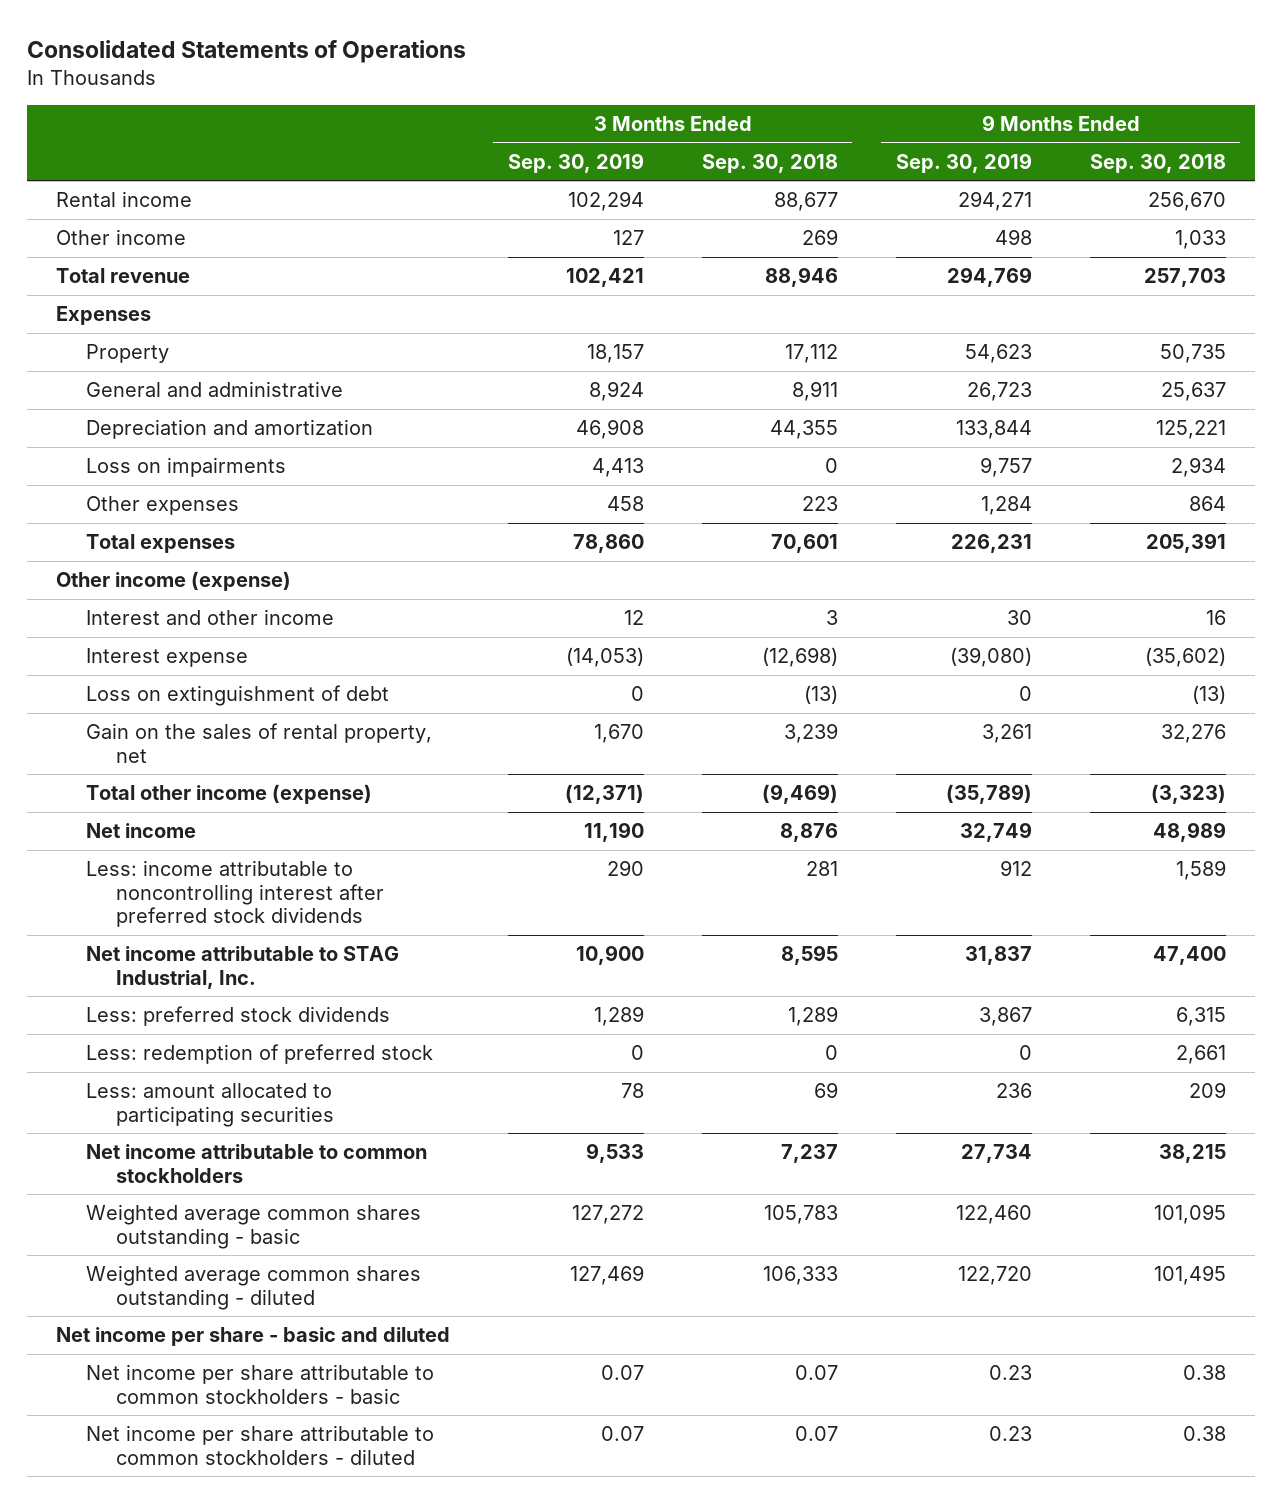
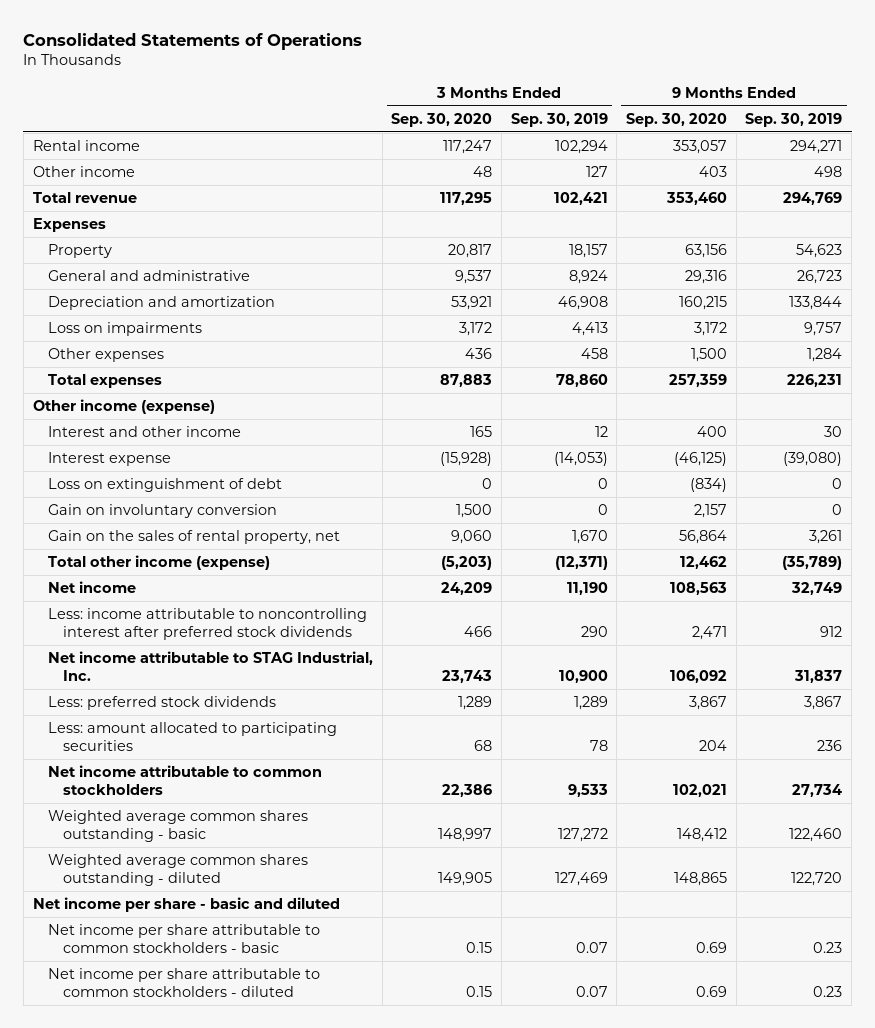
[701,153,838,173] Sep. 30, 2018 -> none
[1089,153,1226,173] Sep. 30, 2018 -> none
none -> [391,112,493,127] Sep. 30, 2020
none -> [626,112,728,127] Sep. 30, 2020
none -> [47,504,277,519] Gain on involuntary conversion
[85,1044,433,1065] Less: redemption of preferred stock -> none

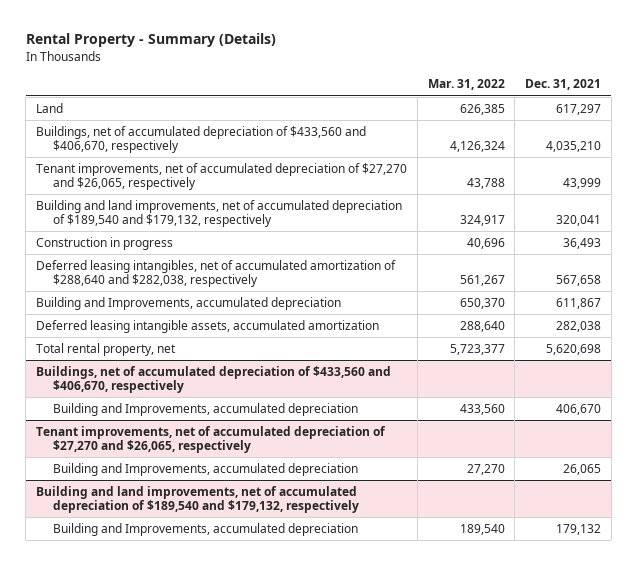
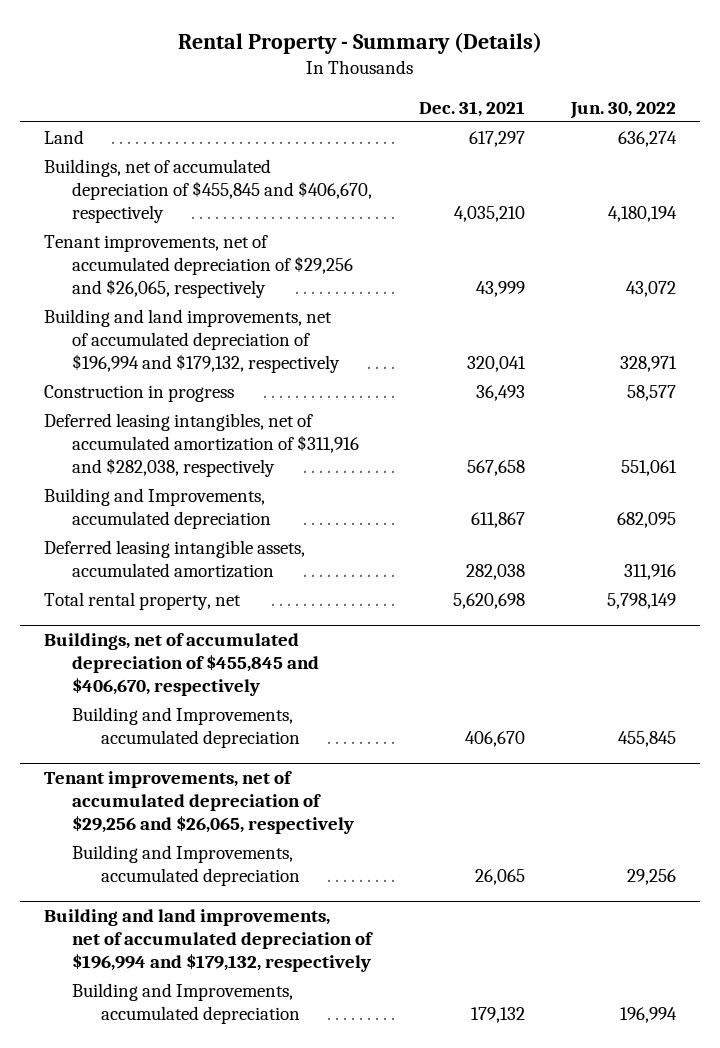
[427,79,505,91] Mar. 31, 2022 -> none
none -> [570,101,677,119] Jun. 30, 2022
[36,125,367,154] Buildings, net of accumulated depreciation of $433,560 and $406,670, respectively -> [43,158,373,223] Buildings, net of accumulated depreciation of $455,845 and $406,670, respectively
[36,162,408,191] Tenant improvements, net of accumulated depreciation of $27,270 and $26,065, respectively -> [43,234,354,298] Tenant improvements, net of accumulated depreciation of $29,256 and $26,065, respectively
[36,199,403,228] Building and land improvements, net of accumulated depreciation of $189,540 and $179,132, respectively -> [43,308,341,373] Building and land improvements, net of accumulated depreciation of $196,994 and $179,132, respectively
[36,259,397,288] Deferred leasing intangibles, net of accumulated amortization of $288,640 and $282,038, respectively -> [43,412,360,477] Deferred leasing intangibles, net of accumulated amortization of $311,916 and $282,038, respectively
[36,365,392,394] Buildings, net of accumulated depreciation of $433,560 and $406,670, respectively -> [43,633,320,697] Buildings, net of accumulated depreciation of $455,845 and $406,670, respectively
[36,425,387,454] Tenant improvements, net of accumulated depreciation of $27,270 and $26,065, respectively -> [43,771,355,835] Tenant improvements, net of accumulated depreciation of $29,256 and $26,065, respectively
[36,485,360,514] Building and land improvements, net of accumulated depreciation of $189,540 and $179,132, respectively -> [43,909,374,973] Building and land improvements, net of accumulated depreciation of $196,994 and $179,132, respectively

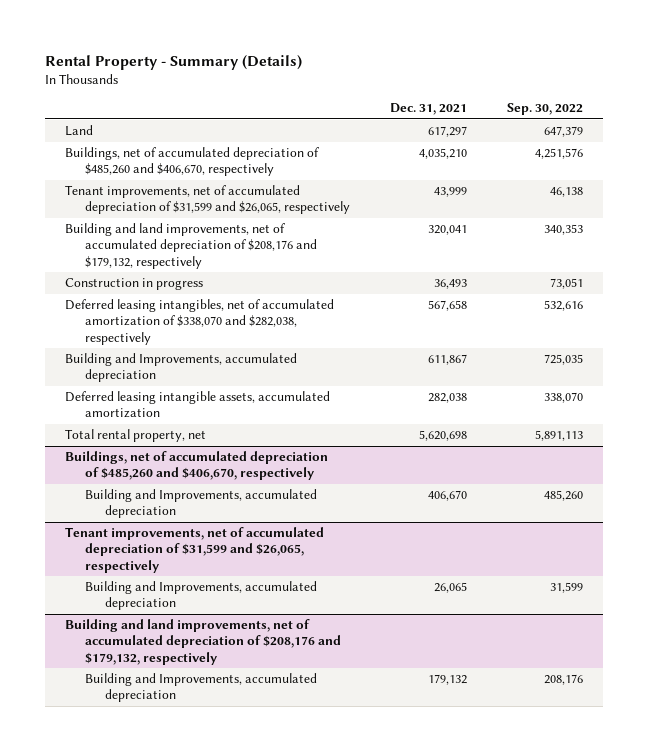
[570,101,677,119] Jun. 30, 2022 -> none
none -> [507,103,584,116] Sep. 30, 2022
[43,158,373,223] Buildings, net of accumulated depreciation of $455,845 and $406,670, respectively -> [64,147,319,177] Buildings, net of accumulated depreciation of $485,260 and $406,670, respectively
[43,234,354,298] Tenant improvements, net of accumulated depreciation of $29,256 and $26,065, respectively -> [64,185,350,215] Tenant improvements, net of accumulated depreciation of $31,599 and $26,065, respectively
[43,308,341,373] Building and land improvements, net of accumulated depreciation of $196,994 and $179,132, respectively -> [64,223,317,269] Building and land improvements, net of accumulated depreciation of $208,176 and $179,132, respectively
[43,412,360,477] Deferred leasing intangibles, net of accumulated amortization of $311,916 and $282,038, respectively -> [64,299,334,345] Deferred leasing intangibles, net of accumulated amortization of $338,070 and $282,038, respectively
[43,633,320,697] Buildings, net of accumulated depreciation of $455,845 and $406,670, respectively -> [64,451,328,481] Buildings, net of accumulated depreciation of $485,260 and $406,670, respectively
[43,771,355,835] Tenant improvements, net of accumulated depreciation of $29,256 and $26,065, respectively -> [64,527,324,573] Tenant improvements, net of accumulated depreciation of $31,599 and $26,065, respectively
[43,909,374,973] Building and land improvements, net of accumulated depreciation of $196,994 and $179,132, respectively -> [64,619,341,665] Building and land improvements, net of accumulated depreciation of $208,176 and $179,132, respectively

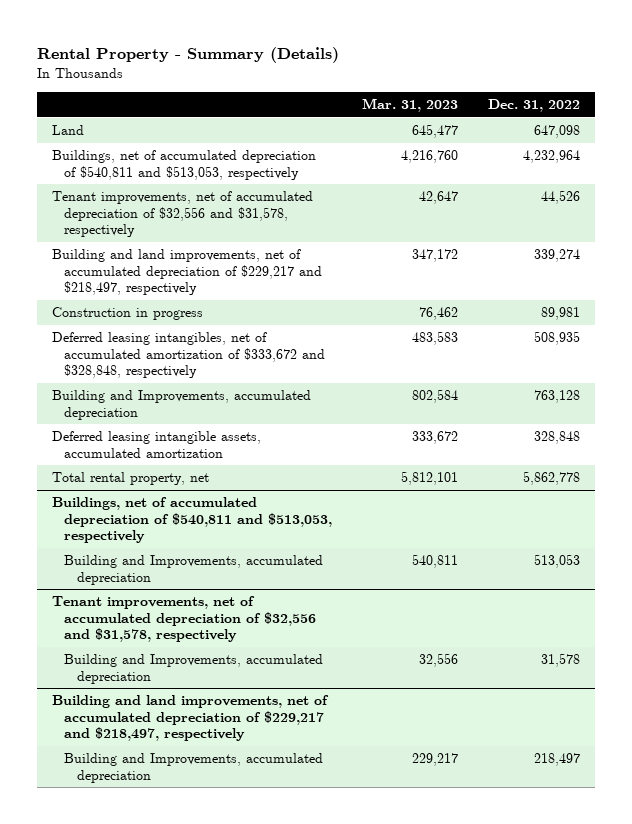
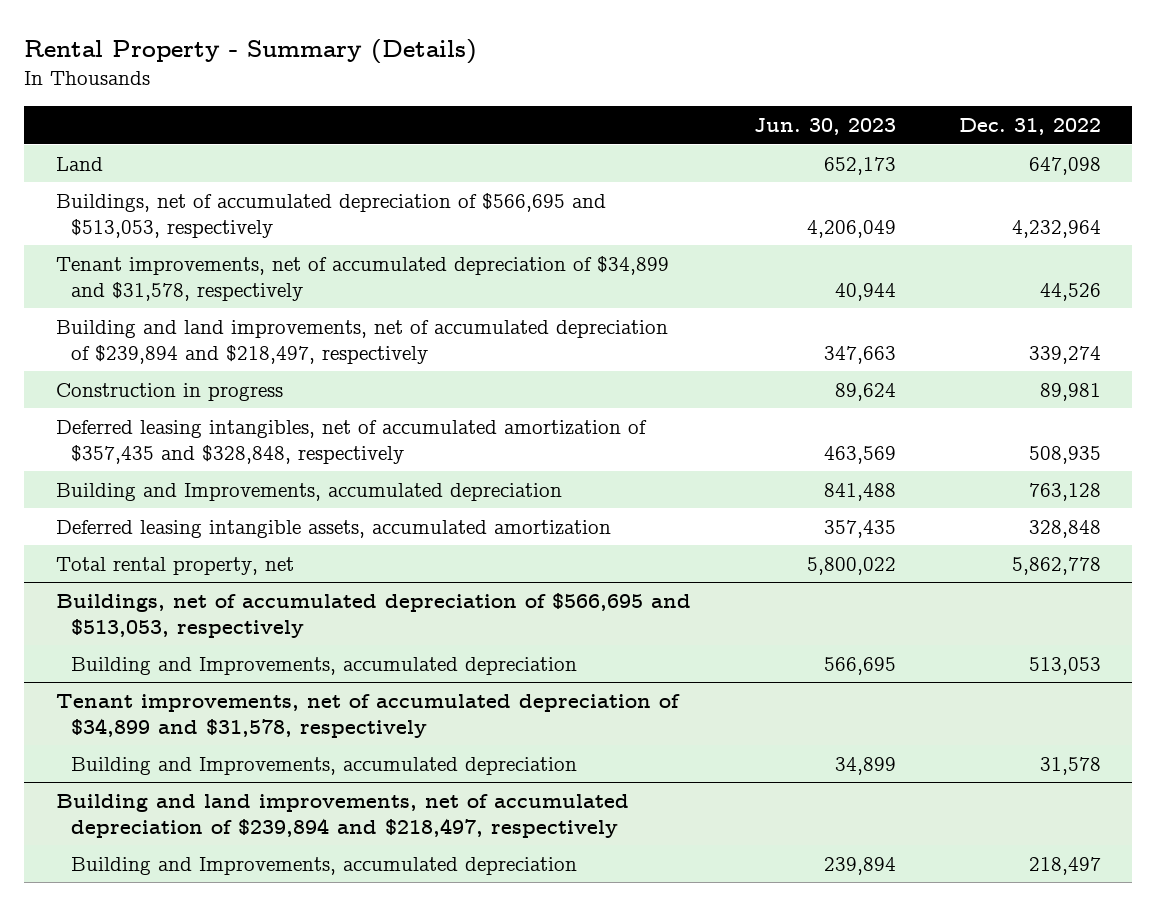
[362,98,459,113] Mar. 31, 2023 -> none
none -> [753,118,896,136] Jun. 30, 2023
[52,150,317,180] Buildings, net of accumulated depreciation of $540,811 and $513,053, respectively -> [55,192,606,238] Buildings, net of accumulated depreciation of $566,695 and $513,053, respectively
[52,191,314,238] Tenant improvements, net of accumulated depreciation of $32,556 and $31,578, respectively -> [55,255,669,301] Tenant improvements, net of accumulated depreciation of $34,899 and $31,578, respectively
[52,249,323,296] Building and land improvements, net of accumulated depreciation of $229,217 and $218,497, respectively -> [55,319,668,364] Building and land improvements, net of accumulated depreciation of $239,894 and $218,497, respectively
[52,332,326,379] Deferred leasing intangibles, net of accumulated amortization of $333,672 and $328,848, respectively -> [55,419,647,464] Deferred leasing intangibles, net of accumulated amortization of $357,435 and $328,848, respectively
[52,497,333,544] Buildings, net of accumulated depreciation of $540,811 and $513,053, respectively -> [55,592,691,638] Buildings, net of accumulated depreciation of $566,695 and $513,053, respectively
[52,596,317,643] Tenant improvements, net of accumulated depreciation of $32,556 and $31,578, respectively -> [55,693,680,738] Tenant improvements, net of accumulated depreciation of $34,899 and $31,578, respectively
[52,695,330,742] Building and land improvements, net of accumulated depreciation of $229,217 and $218,497, respectively -> [55,793,629,838] Building and land improvements, net of accumulated depreciation of $239,894 and $218,497, respectively

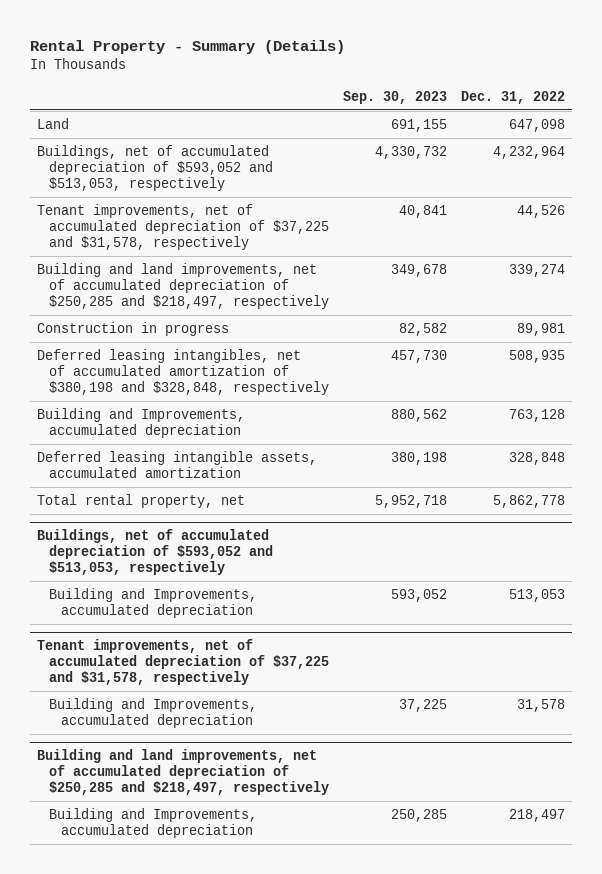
[753,118,896,136] Jun. 30, 2023 -> none
none -> [343,90,448,104] Sep. 30, 2023
[55,192,606,238] Buildings, net of accumulated depreciation of $566,695 and $513,053, respectively -> [37,144,274,192] Buildings, net of accumulated depreciation of $593,052 and $513,053, respectively
[55,255,669,301] Tenant improvements, net of accumulated depreciation of $34,899 and $31,578, respectively -> [37,203,330,251] Tenant improvements, net of accumulated depreciation of $37,225 and $31,578, respectively
[55,319,668,364] Building and land improvements, net of accumulated depreciation of $239,894 and $218,497, respectively -> [37,262,330,310] Building and land improvements, net of accumulated depreciation of $250,285 and $218,497, respectively
[55,419,647,464] Deferred leasing intangibles, net of accumulated amortization of $357,435 and $328,848, respectively -> [37,348,330,396] Deferred leasing intangibles, net of accumulated amortization of $380,198 and $328,848, respectively
[55,592,691,638] Buildings, net of accumulated depreciation of $566,695 and $513,053, respectively -> [37,528,274,576] Buildings, net of accumulated depreciation of $593,052 and $513,053, respectively
[55,693,680,738] Tenant improvements, net of accumulated depreciation of $34,899 and $31,578, respectively -> [37,638,330,686] Tenant improvements, net of accumulated depreciation of $37,225 and $31,578, respectively
[55,793,629,838] Building and land improvements, net of accumulated depreciation of $239,894 and $218,497, respectively -> [37,748,330,796] Building and land improvements, net of accumulated depreciation of $250,285 and $218,497, respectively

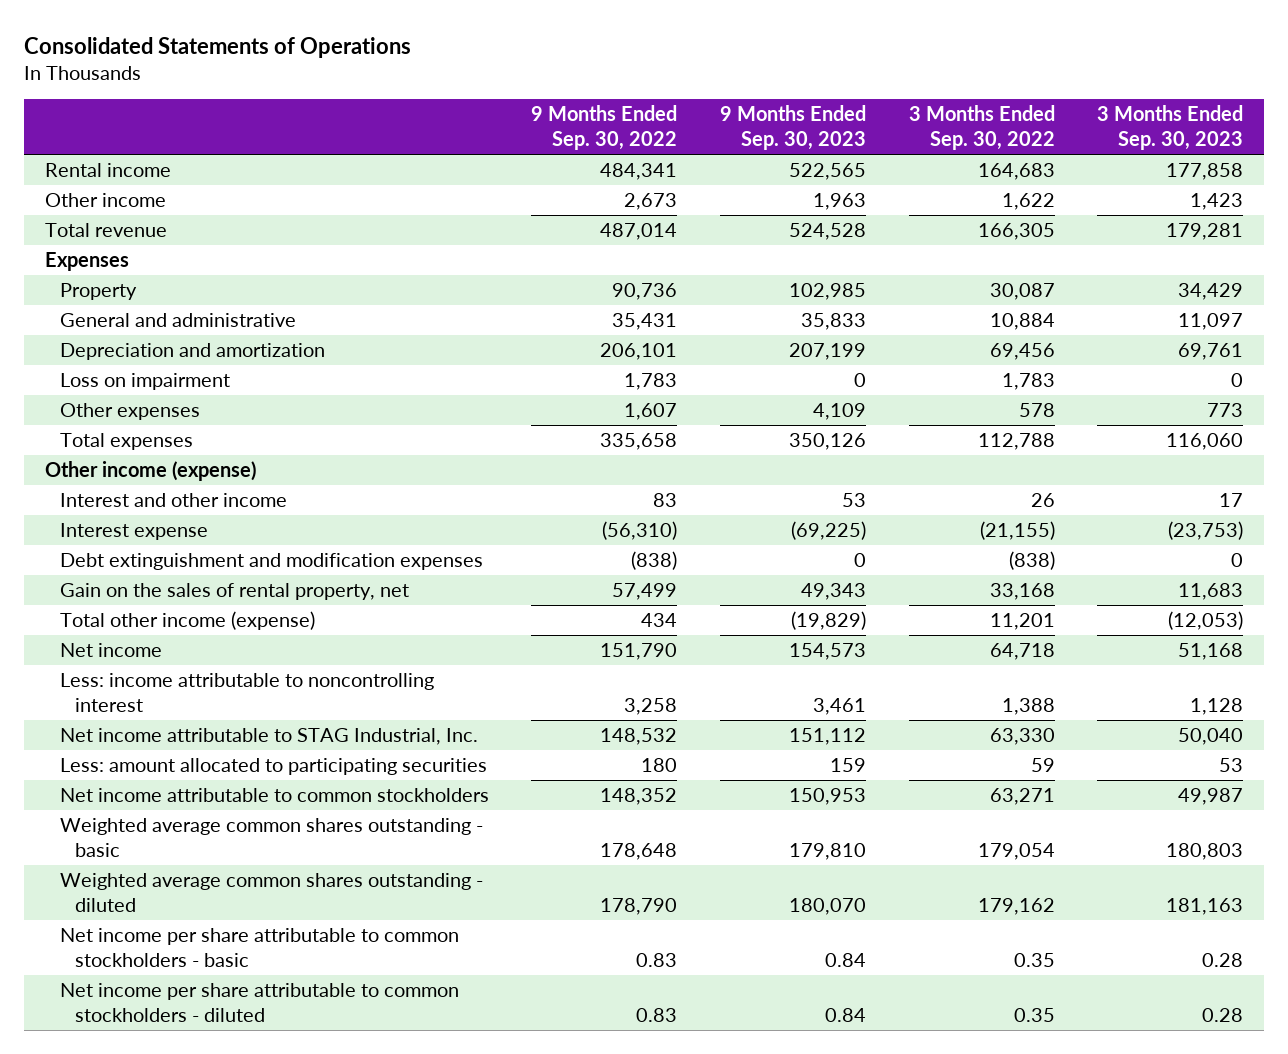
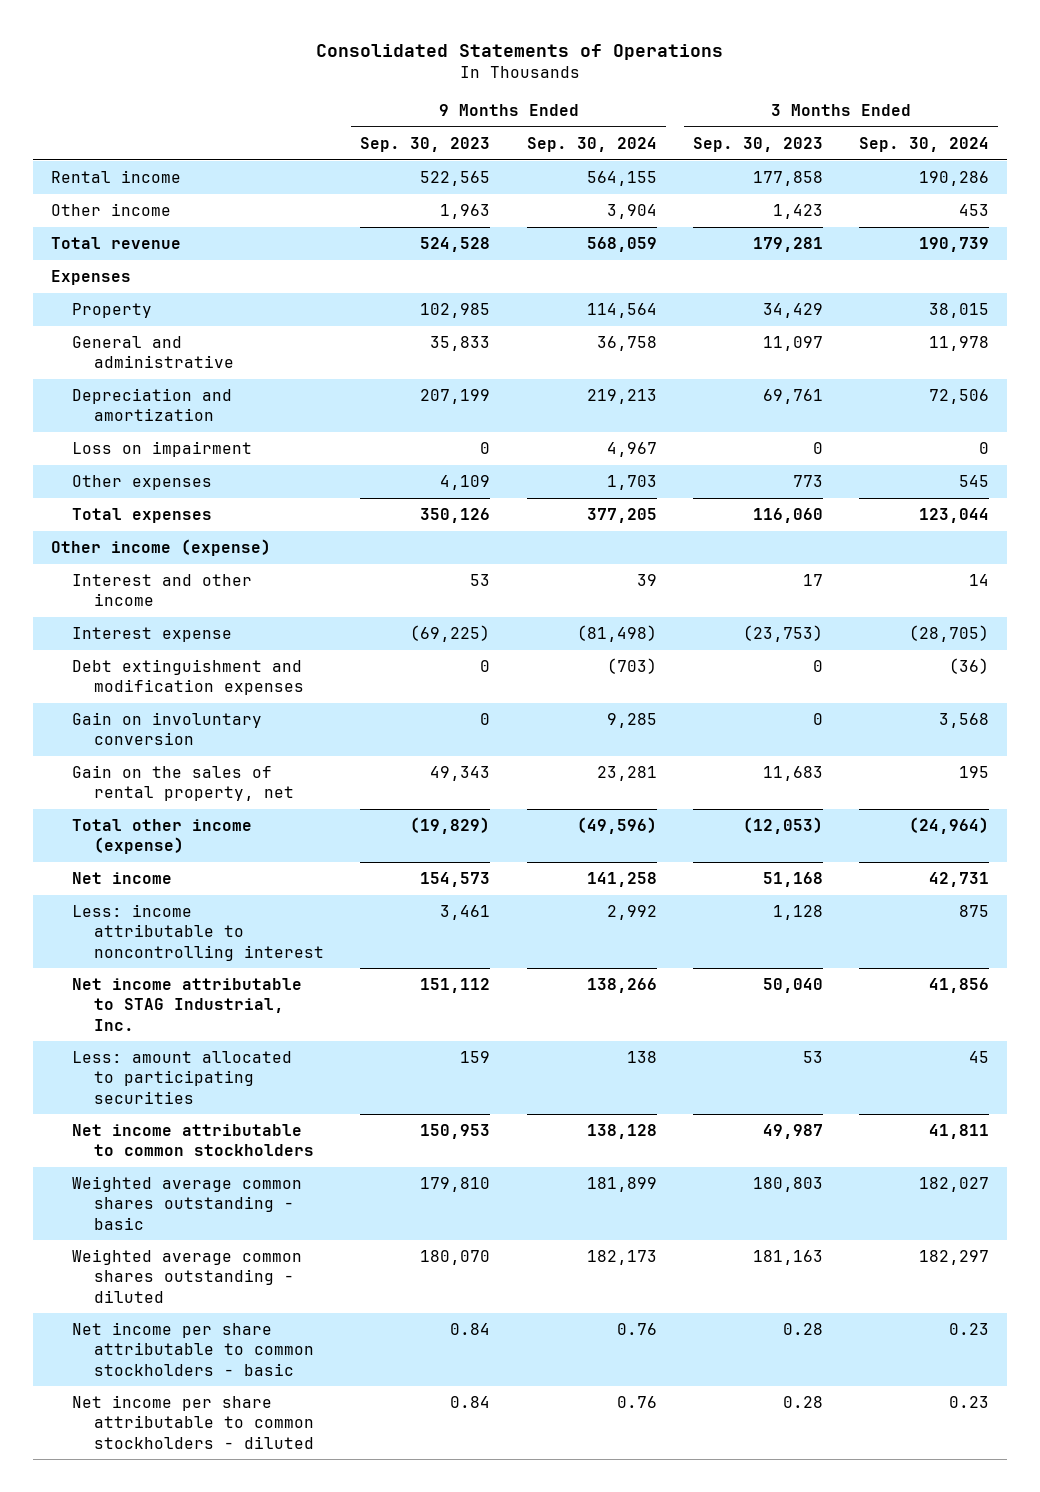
[531,105,678,151] 9 Months Ended Sep. 30, 2022 -> none
[908,105,1055,151] 3 Months Ended Sep. 30, 2022 -> none
none -> [526,136,657,152] Sep. 30, 2024
none -> [859,136,990,152] Sep. 30, 2024
none -> [72,712,263,746] Gain on involuntary conversion

